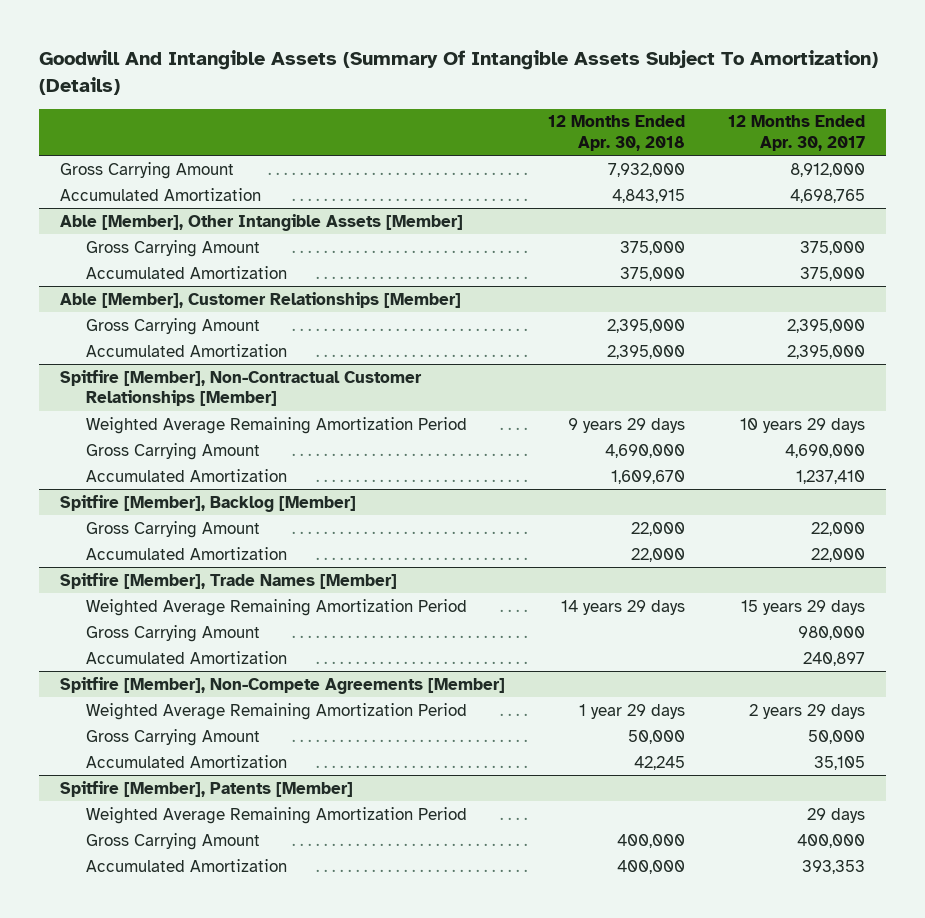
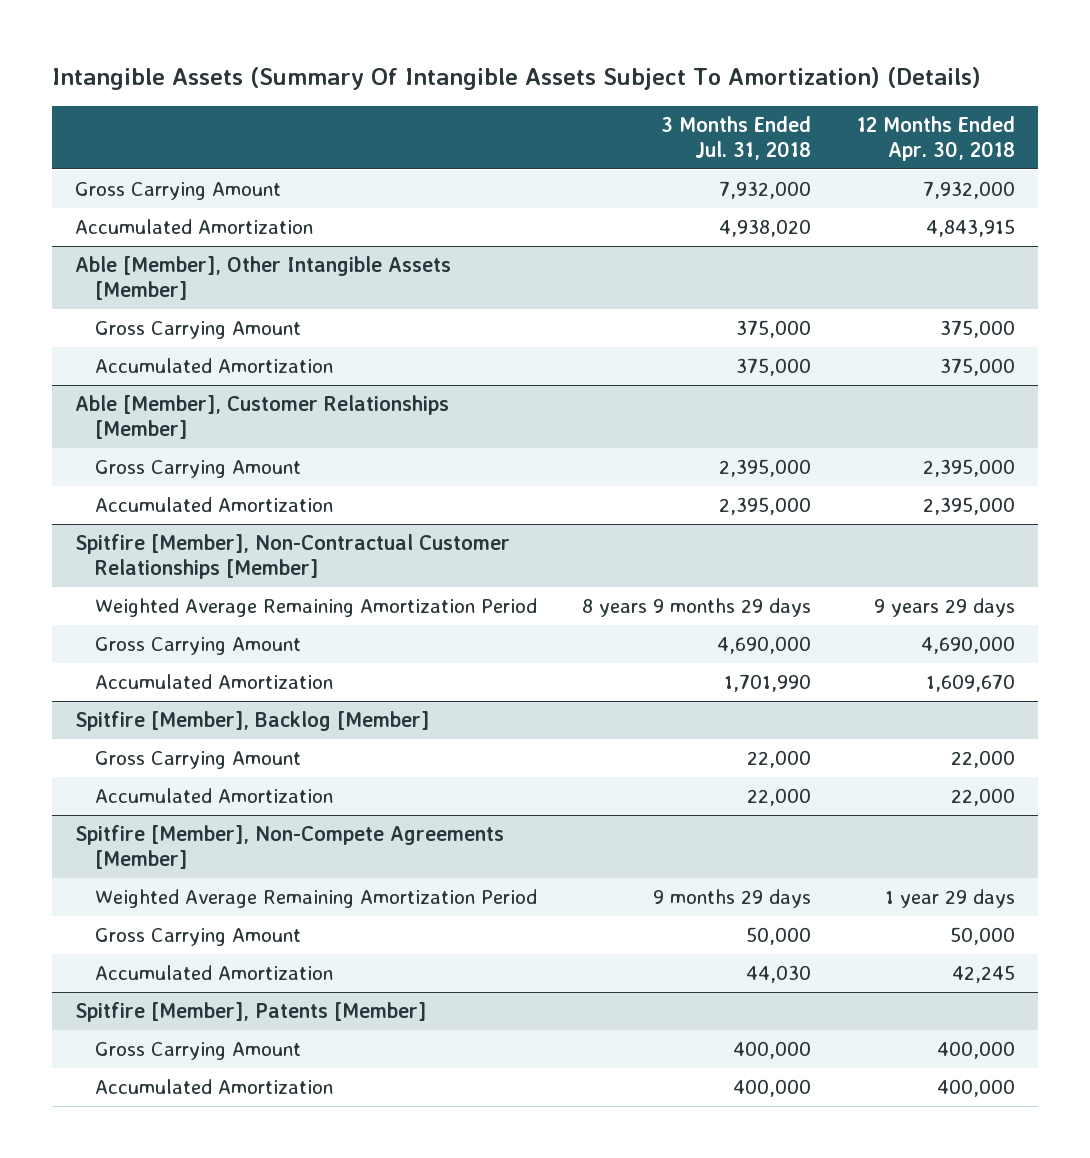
[39,50,879,95] Goodwill And Intangible Assets (Summary Of Intangible Assets Subject To Amortization) (Details) -> [52,66,982,90] Intangible Assets (Summary Of Intangible Assets Subject To Amortization) (Details)
[727,115,865,151] 12 Months Ended Apr. 30, 2017 -> none
none -> [661,116,812,161] 3 Months Ended Jul. 31, 2018
[60,572,398,589] Spitfire [Member], Trade Names [Member] -> none
[86,598,468,616] Weighted Average Remaining Amortization Period -> none
[86,624,261,642] Gross Carrying Amount -> none
[86,650,288,664] Accumulated Amortization -> none
[86,806,468,824] Weighted Average Remaining Amortization Period -> none

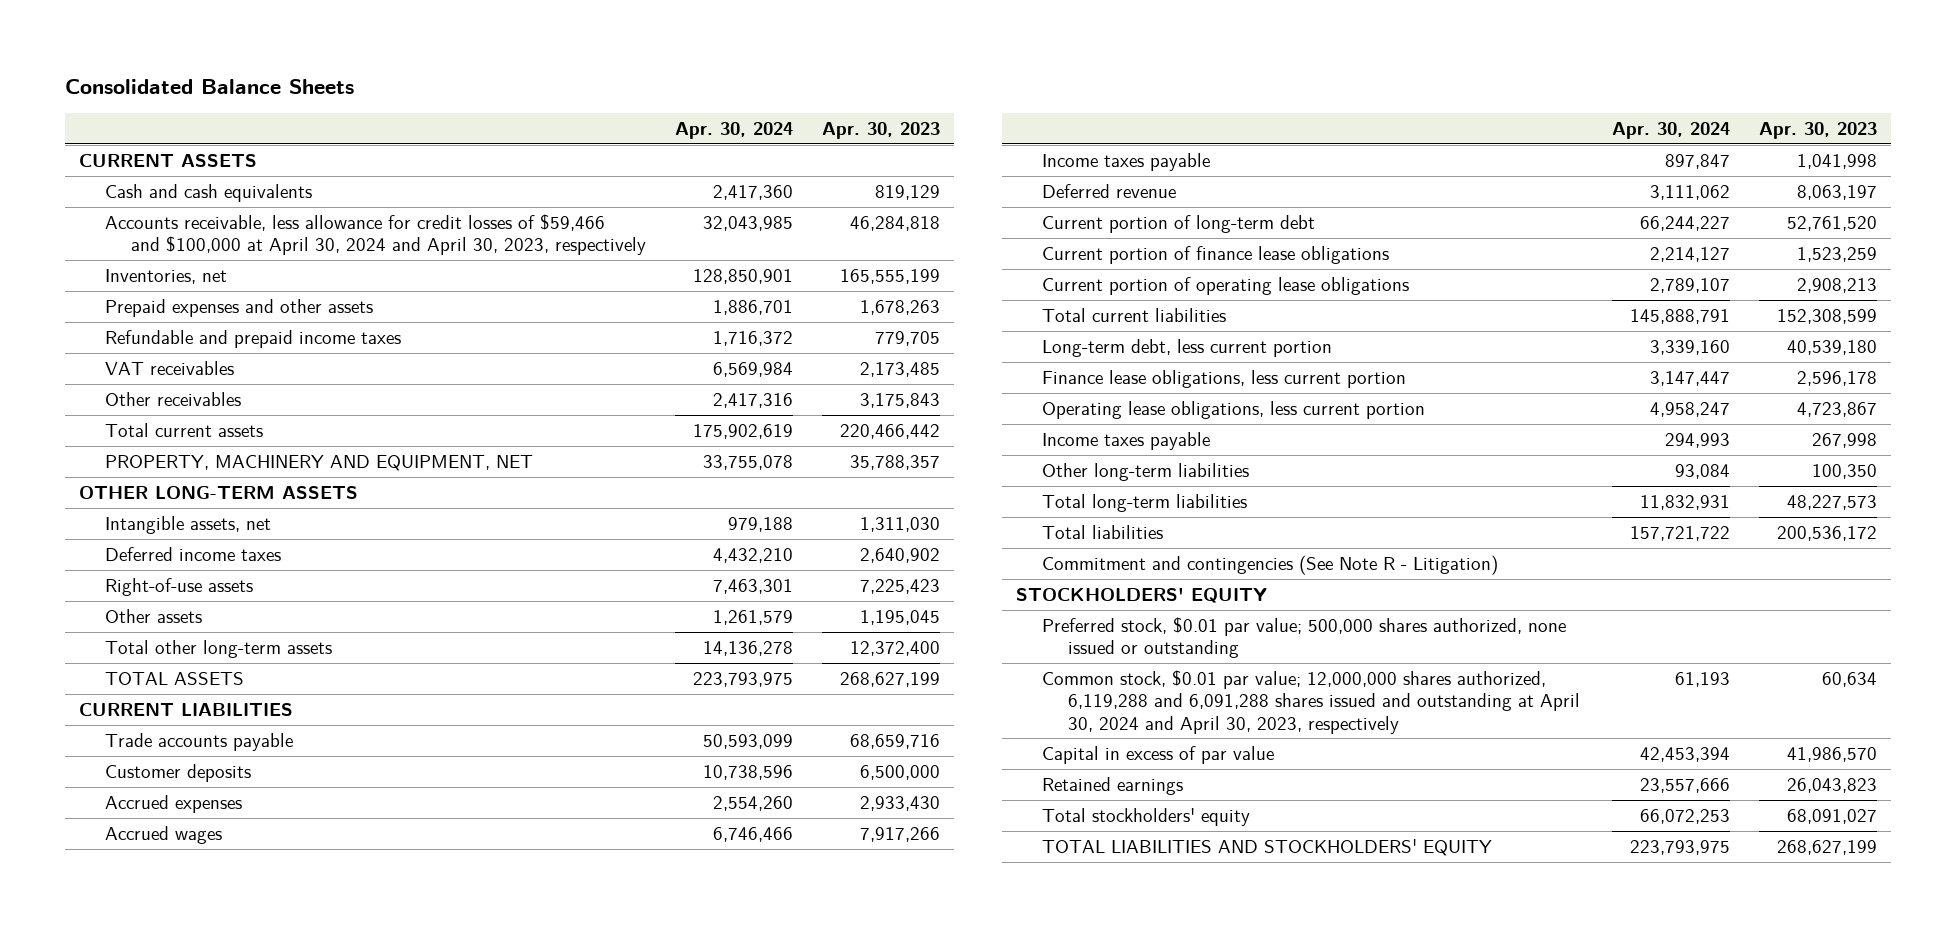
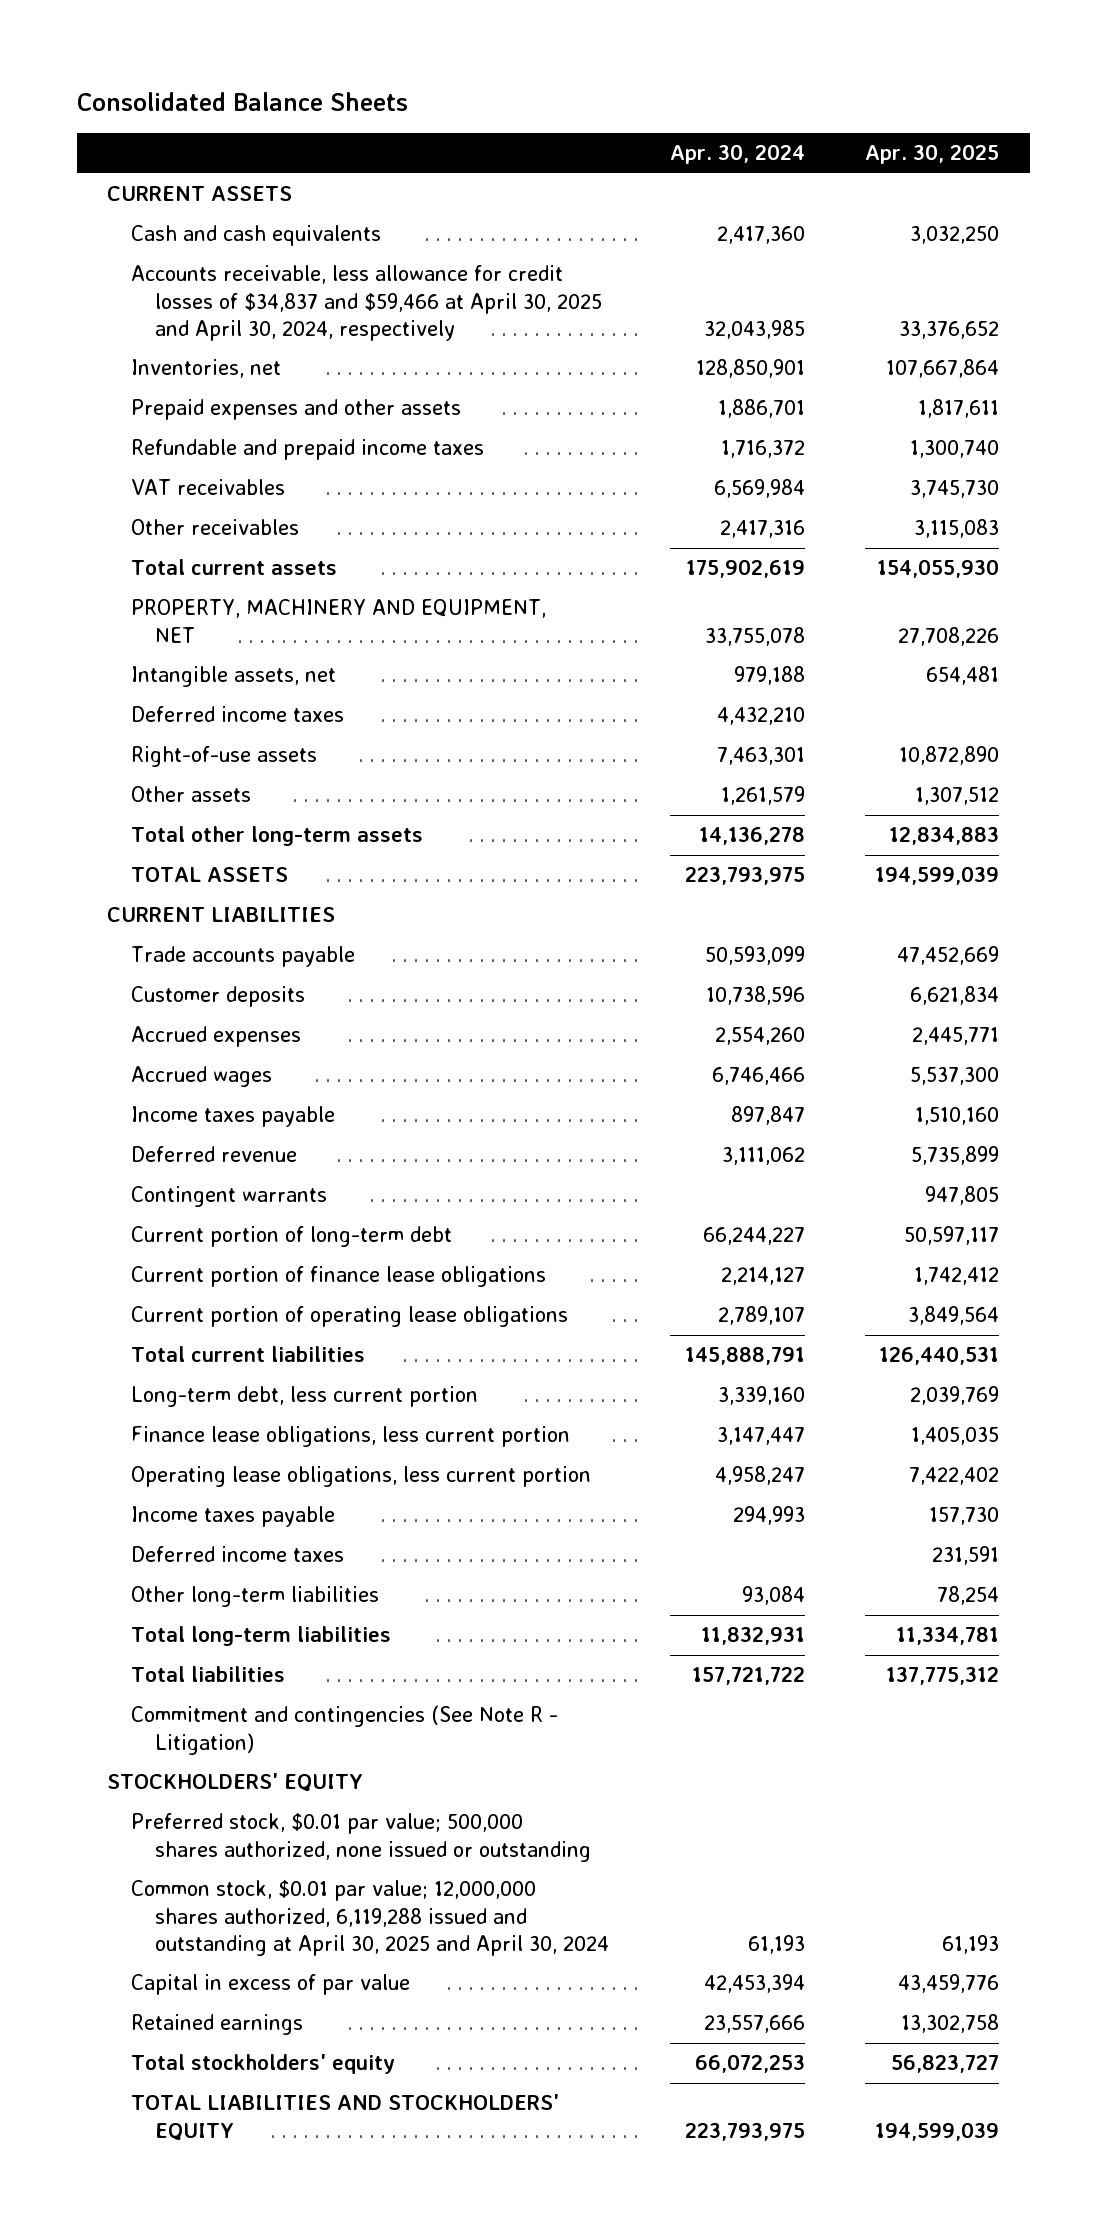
[821,121,940,139] Apr. 30, 2023 -> none
none -> [865,144,1000,165] Apr. 30, 2025
[104,213,646,256] Accounts receivable, less allowance for credit losses of $59,466 and $100,000 at April 30, 2024 and April 30, 2023, respectively -> [130,265,602,341] Accounts receivable, less allowance for credit losses of $34,837 and $59,466 at April 30, 2025 and April 30, 2024, respectively
[79,485,359,499] OTHER LONG-TERM ASSETS -> none
none -> [130,1186,327,1208] Contingent warrants
none -> [130,1546,344,1563] Deferred income taxes
[1041,669,1580,734] Common stock, $0.01 par value; 12,000,000 shares authorized, 6,119,288 and 6,091,288 shares issued and outstanding at April 30, 2024 and April 30, 2023, respectively -> [130,1880,609,1956] Common stock, $0.01 par value; 12,000,000 shares authorized, 6,119,288 issued and outstanding at April 30, 2025 and April 30, 2024

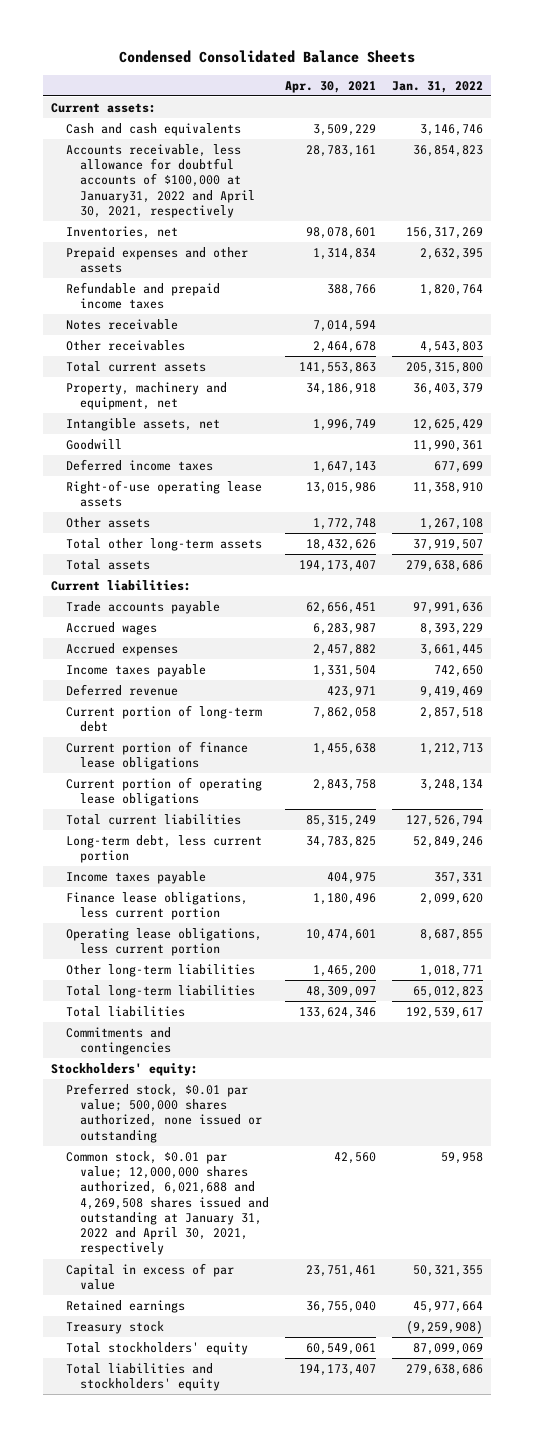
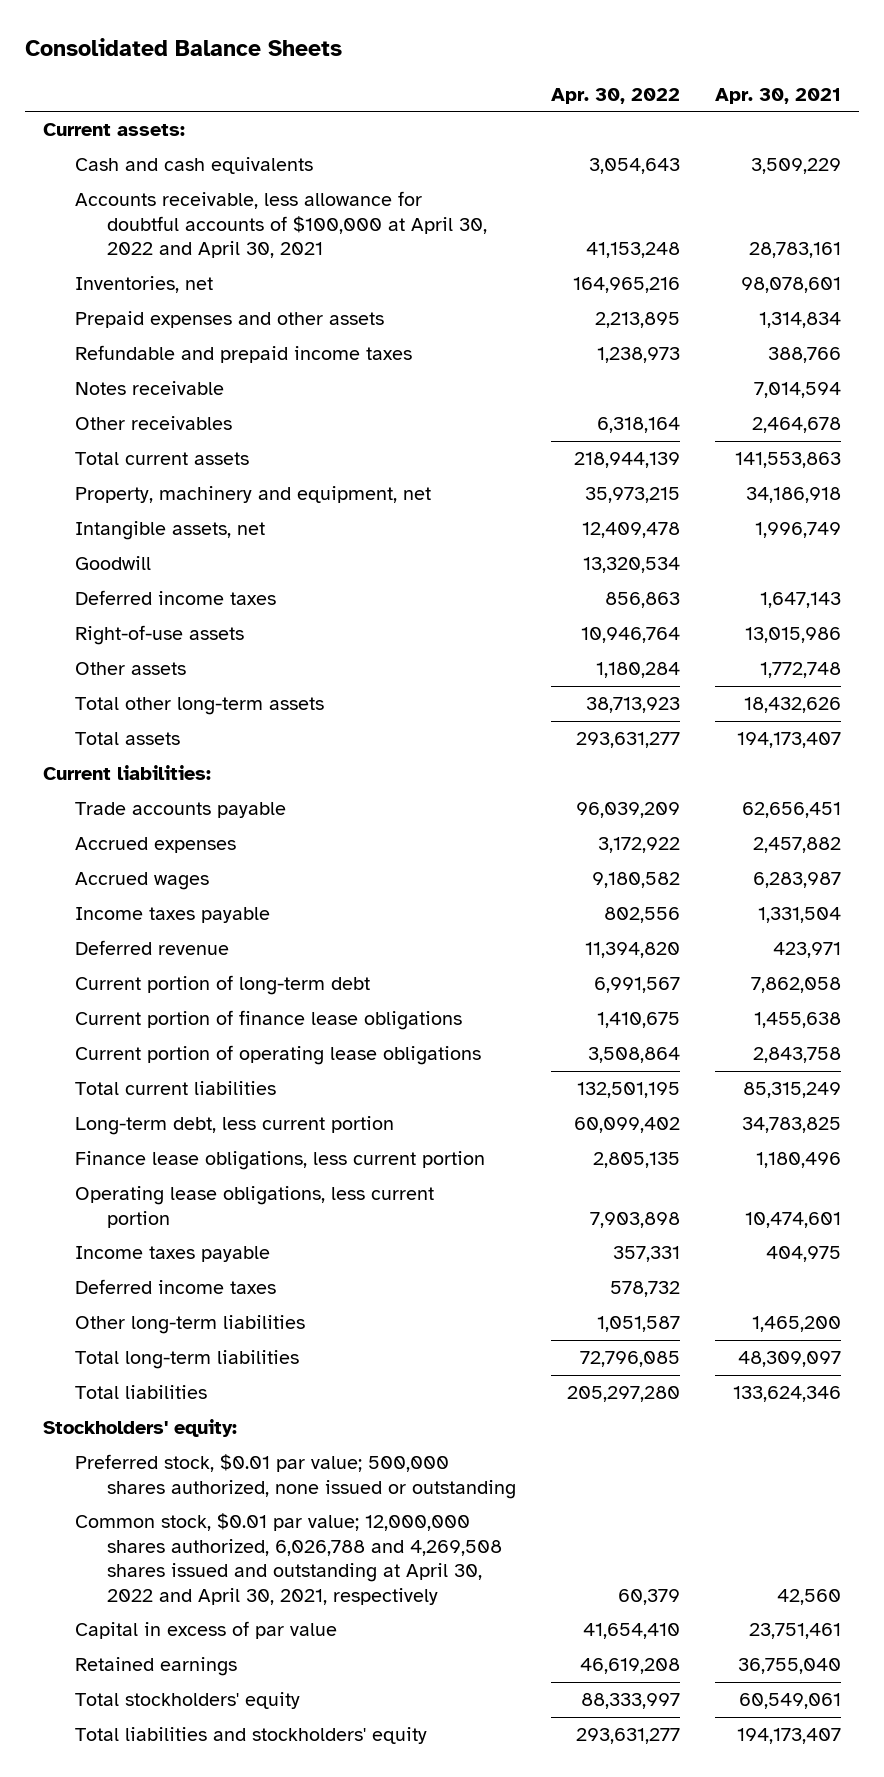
[119,50,416,64] Condensed Consolidated Balance Sheets -> [25,38,343,57] Consolidated Balance Sheets
[392,80,484,93] Jan. 31, 2022 -> none
none -> [550,87,680,104] Apr. 30, 2022
[65,143,256,218] Accounts receivable, less allowance for doubtful accounts of $100,000 at January31, 2022 and April 30, 2021, respectively -> [74,191,487,259] Accounts receivable, less allowance for doubtful accounts of $100,000 at April 30, 2022 and April 30, 2021
[65,479,262,508] Right-of-use operating lease assets -> [74,625,244,646] Right-of-use assets
[65,621,157,635] Accrued wages -> [74,872,209,891] Accrued wages
[65,870,206,884] Income taxes payable -> [74,1246,270,1263] Income taxes payable
none -> [74,1279,276,1295] Deferred income taxes
[65,1026,172,1056] Commitments and contingencies -> none
[65,1150,270,1256] Common stock, $0.01 par value; 12,000,000 shares authorized, 6,021,688 and 4,269,508 shares issued and outstanding at January 31, 2022 and April 30, 2021, respectively -> [74,1513,502,1605] Common stock, $0.01 par value; 12,000,000 shares authorized, 6,026,788 and 4,269,508 shares issued and outstanding at April 30, 2022 and April 30, 2021, respectively
[65,1320,164,1334] Treasury stock -> none

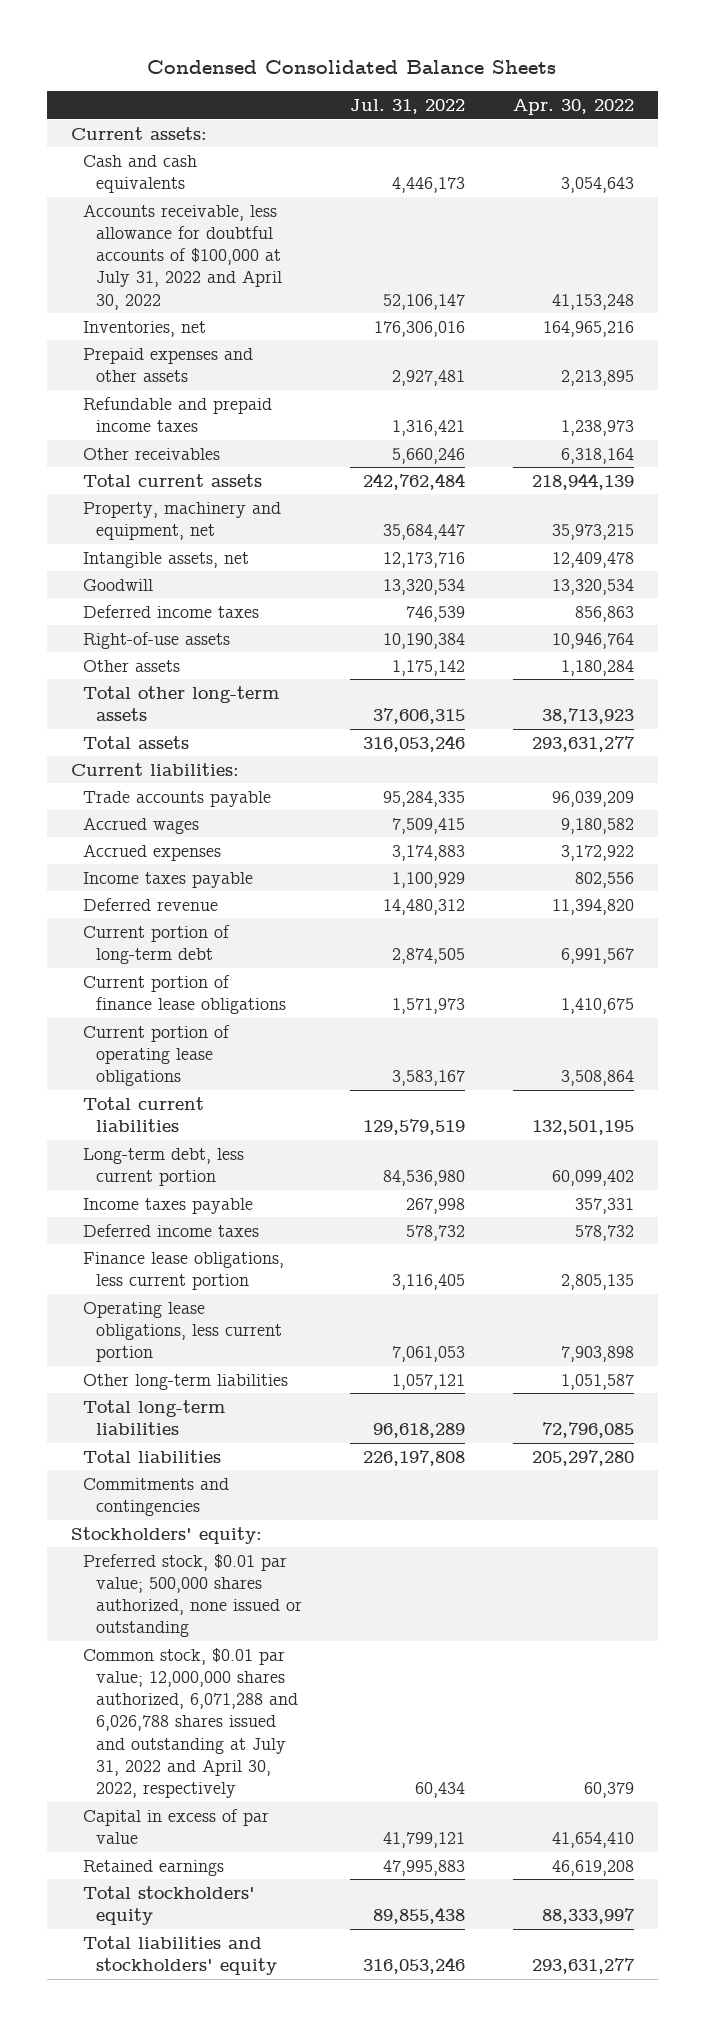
[25,38,343,57] Consolidated Balance Sheets -> [147,59,557,74] Condensed Consolidated Balance Sheets
[715,87,842,104] Apr. 30, 2021 -> none
none -> [349,98,465,114] Jul. 31, 2022
[74,191,487,259] Accounts receivable, less allowance for doubtful accounts of $100,000 at April 30, 2022 and April 30, 2021 -> [83,203,282,310] Accounts receivable, less allowance for doubtful accounts of $100,000 at July 31, 2022 and April 30, 2022
[74,381,224,396] Notes receivable -> none
[74,837,236,854] Accrued expenses -> [83,843,222,861] Accrued expenses
[74,1151,485,1171] Finance lease obligations, less current portion -> [83,1251,285,1290] Finance lease obligations, less current portion
[74,1186,434,1228] Operating lease obligations, less current portion -> [83,1301,282,1363] Operating lease obligations, less current portion
none -> [83,1477,230,1516] Commitments and contingencies
[74,1513,502,1605] Common stock, $0.01 par value; 12,000,000 shares authorized, 6,026,788 and 4,269,508 shares issued and outstanding at April 30, 2022 and April 30, 2021, respectively -> [83,1647,298,1799] Common stock, $0.01 par value; 12,000,000 shares authorized, 6,071,288 and 6,026,788 shares issued and outstanding at July 31, 2022 and April 30, 2022, respectively

